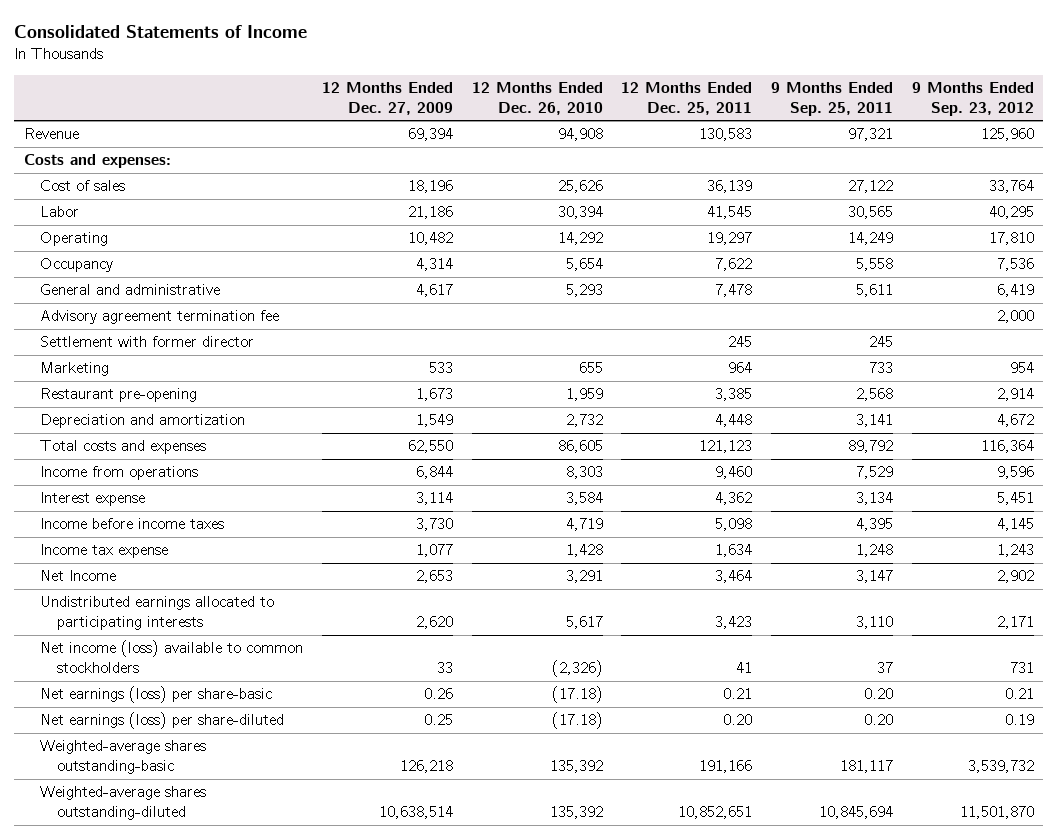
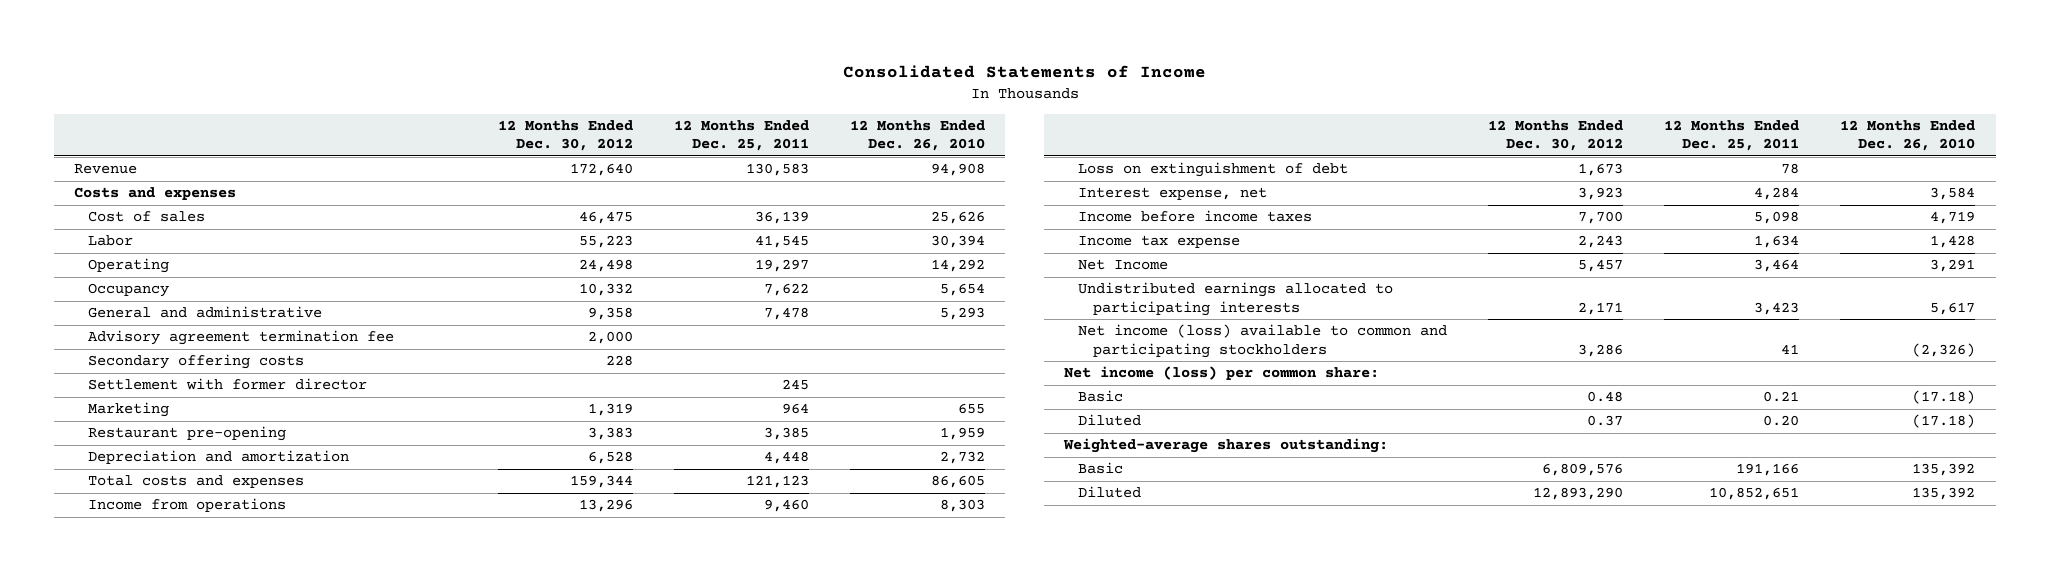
[321,82,453,115] 12 Months Ended Dec. 27, 2009 -> none
[771,82,894,116] 9 Months Ended Sep. 25, 2011 -> none
[911,82,1034,116] 9 Months Ended Sep. 23, 2012 -> none
none -> [498,120,634,152] 12 Months Ended Dec. 30, 2012
[23,154,171,169] Costs and expenses: -> [74,187,237,201] Costs and expenses
none -> [88,354,305,370] Secondary offering costs
none -> [1078,162,1349,178] Loss on extinguishment of debt
[40,492,146,507] Interest expense -> [1078,187,1268,201] Interest expense, net
[715,492,753,506] 4,362 -> [1754,187,1800,201] 4,284
[40,640,304,673] Net income (loss) available to common stockholders -> [1078,324,1448,358] Net income (loss) available to common and participating stockholders
none -> [1064,366,1380,381] Net income (loss) per common share:
[40,686,273,704] Net earnings (loss) per share-basic -> [1078,390,1124,403] Basic
[40,712,285,730] Net earnings (loss) per share-diluted -> [1078,414,1142,427] Diluted
none -> [1063,438,1389,454] Weighted-average shares outstanding:
[40,740,207,774] Weighted-average shares outstanding-basic -> [1078,462,1124,475] Basic
[40,786,207,820] Weighted-average shares outstanding-diluted -> [1078,486,1142,499] Diluted

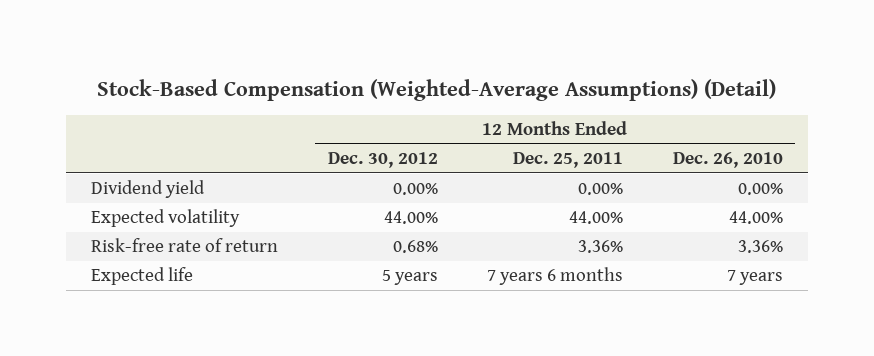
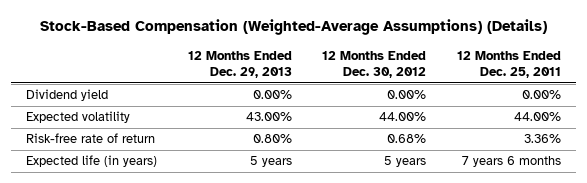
[97,78,777,101] Stock-Based Compensation (Weighted-Average Assumptions) (Detail) -> [39,19,547,36] Stock-Based Compensation (Weighted-Average Assumptions) (Details)
[673,152,784,169] Dec. 26, 2010 -> none
none -> [187,50,292,79] 12 Months Ended Dec. 29, 2013
[91,267,194,286] Expected life -> [26,155,158,168] Expected life (in years)

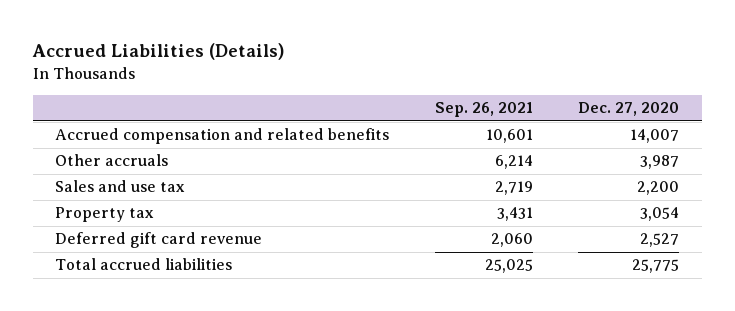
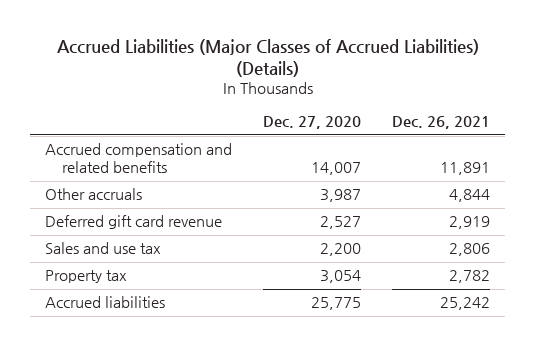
[31,43,285,61] Accrued Liabilities (Details) -> [56,38,479,78] Accrued Liabilities (Major Classes of Accrued Liabilities) (Details)
[434,102,533,118] Sep. 26, 2021 -> none
none -> [392,116,491,130] Dec. 26, 2021
[55,232,263,249] Deferred gift card revenue -> [45,215,223,230] Deferred gift card revenue
[55,258,233,271] Total accrued liabilities -> [45,296,166,309] Accrued liabilities

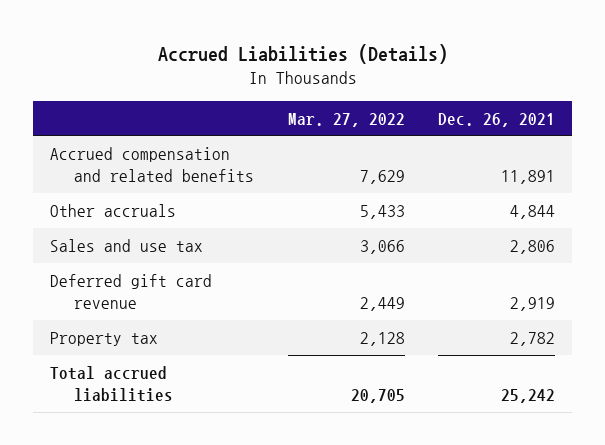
[56,38,479,78] Accrued Liabilities (Major Classes of Accrued Liabilities) (Details) -> [157,44,448,65] Accrued Liabilities (Details)
[263,116,362,130] Dec. 27, 2020 -> none
none -> [287,112,405,127] Mar. 27, 2022
[45,215,223,230] Deferred gift card revenue -> [50,273,213,309] Deferred gift card revenue
[45,296,166,309] Accrued liabilities -> [50,365,174,402] Total accrued liabilities

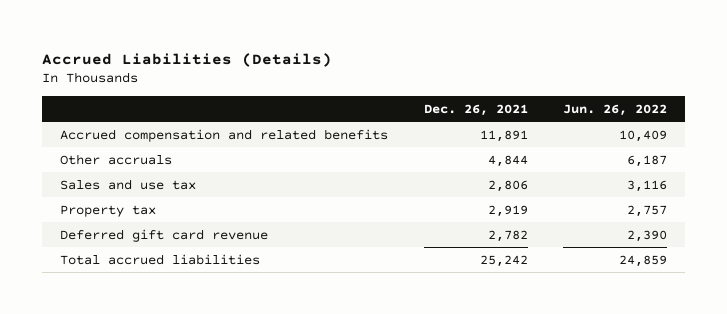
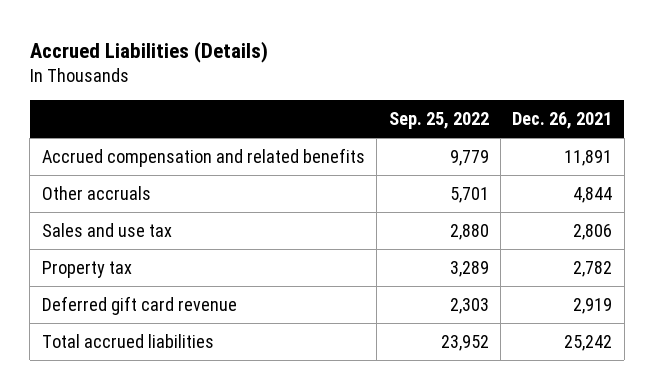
[563,103,668,116] Jun. 26, 2022 -> none
none -> [388,112,489,130] Sep. 25, 2022
[487,204,528,217] 2,919 -> [573,261,613,278] 2,782
[487,229,528,242] 2,782 -> [573,298,613,315] 2,919

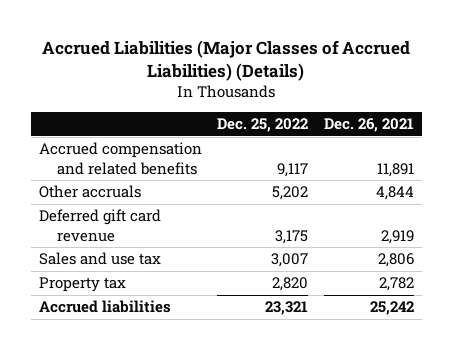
[29,40,268,63] Accrued Liabilities (Details) -> [42,39,411,81] Accrued Liabilities (Major Classes of Accrued Liabilities) (Details)
[388,112,489,130] Sep. 25, 2022 -> none
none -> [217,117,309,132] Dec. 25, 2022
[41,296,237,316] Deferred gift card revenue -> [38,209,161,242] Deferred gift card revenue
[41,334,214,349] Total accrued liabilities -> [38,300,171,314] Accrued liabilities

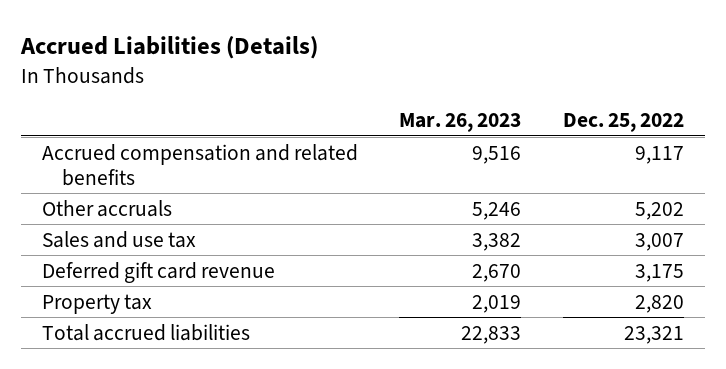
[42,39,411,81] Accrued Liabilities (Major Classes of Accrued Liabilities) (Details) -> [20,36,319,60] Accrued Liabilities (Details)
[324,117,415,132] Dec. 26, 2021 -> none
none -> [399,113,522,133] Mar. 26, 2023
[38,209,161,242] Deferred gift card revenue -> [41,261,275,283] Deferred gift card revenue
[38,300,171,314] Accrued liabilities -> [41,323,250,341] Total accrued liabilities

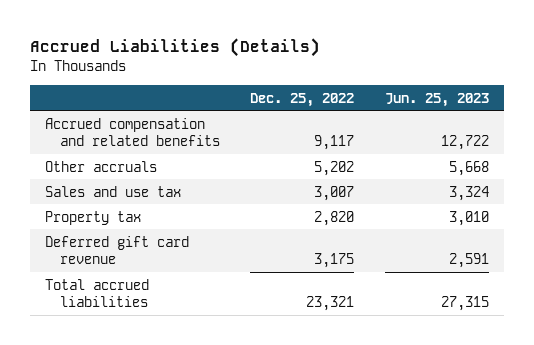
[399,113,522,133] Mar. 26, 2023 -> none
none -> [384,92,489,107] Jun. 25, 2023
[41,261,275,283] Deferred gift card revenue -> [45,235,190,265] Deferred gift card revenue

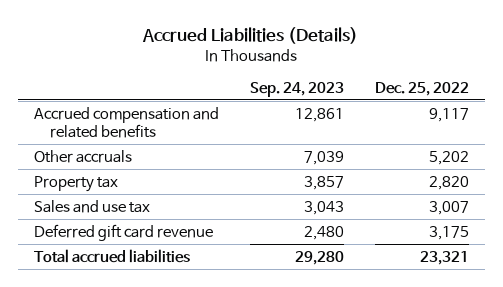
[384,92,489,107] Jun. 25, 2023 -> none
none -> [249,81,344,97] Sep. 24, 2023
[45,185,182,197] Sales and use tax -> [33,199,150,213] Sales and use tax

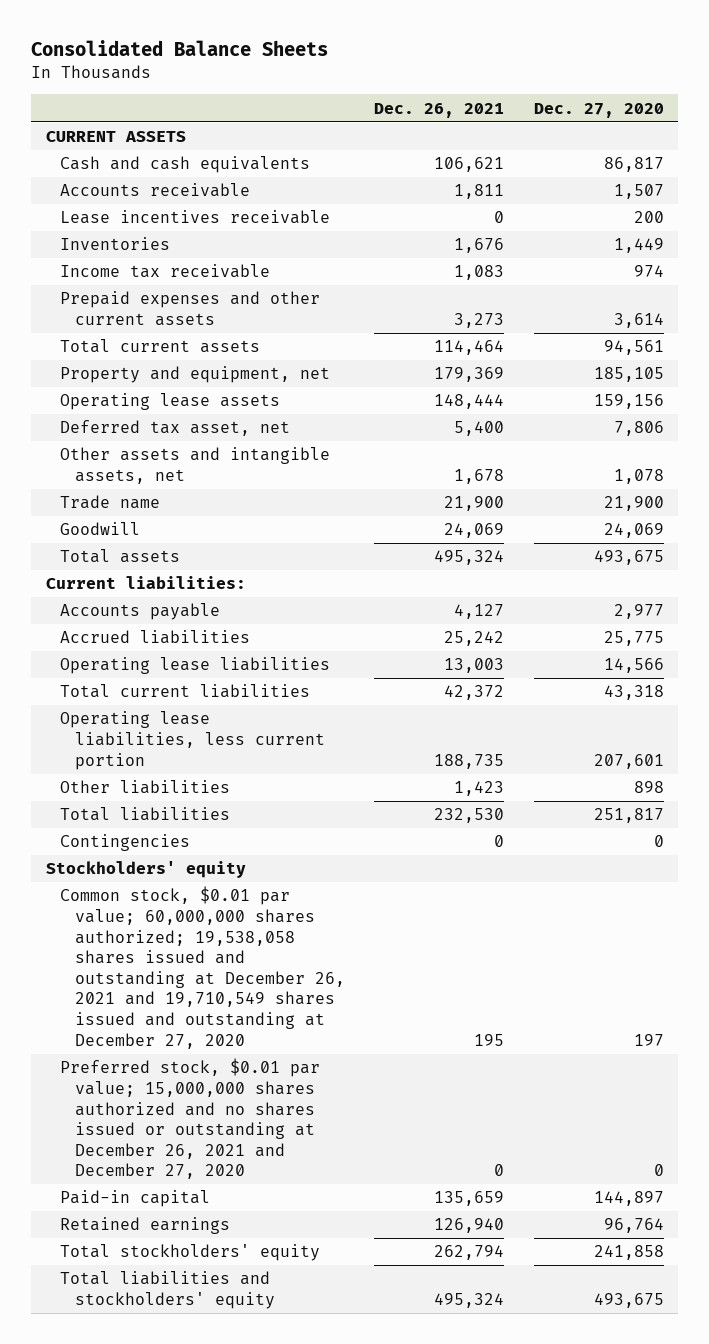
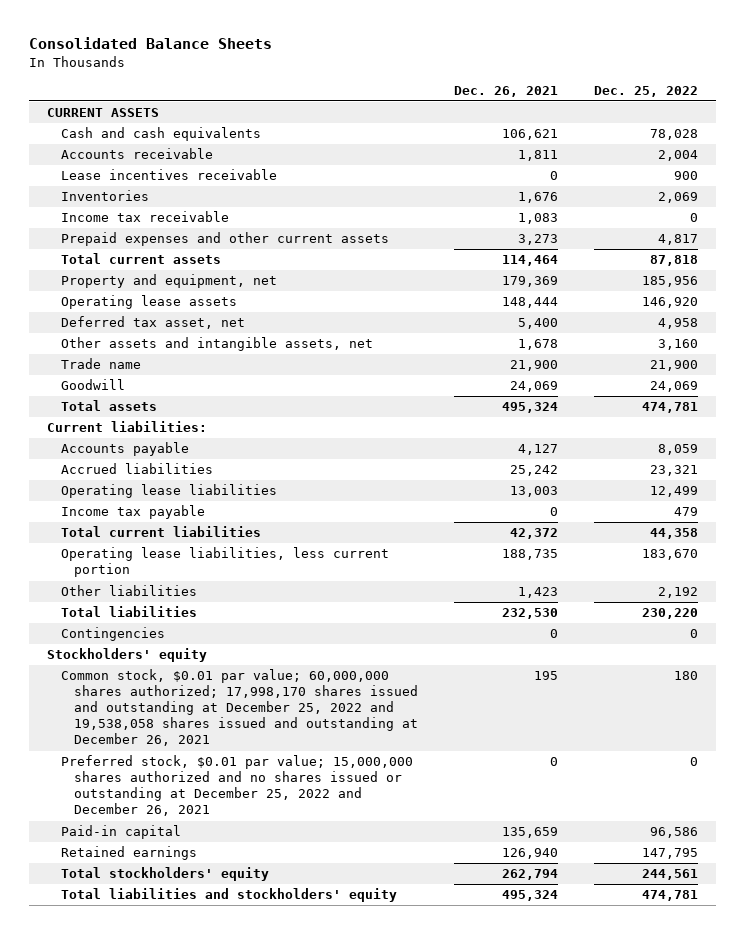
[533,102,664,118] Dec. 27, 2020 -> none
none -> [593,85,698,97] Dec. 25, 2022
none -> [60,505,205,520] Income tax payable
[60,886,346,1049] Common stock, $0.01 par value; 60,000,000 shares authorized; 19,538,058 shares issued and outstanding at December 26, 2021 and 19,710,549 shares issued and outstanding at December 27, 2020 -> [60,669,419,747] Common stock, $0.01 par value; 60,000,000 shares authorized; 17,998,170 shares issued and outstanding at December 25, 2022 and 19,538,058 shares issued and outstanding at December 26, 2021
[60,1058,321,1180] Preferred stock, $0.01 par value; 15,000,000 shares authorized and no shares issued or outstanding at December 26, 2021 and December 27, 2020 -> [60,755,413,817] Preferred stock, $0.01 par value; 15,000,000 shares authorized and no shares issued or outstanding at December 25, 2022 and December 26, 2021

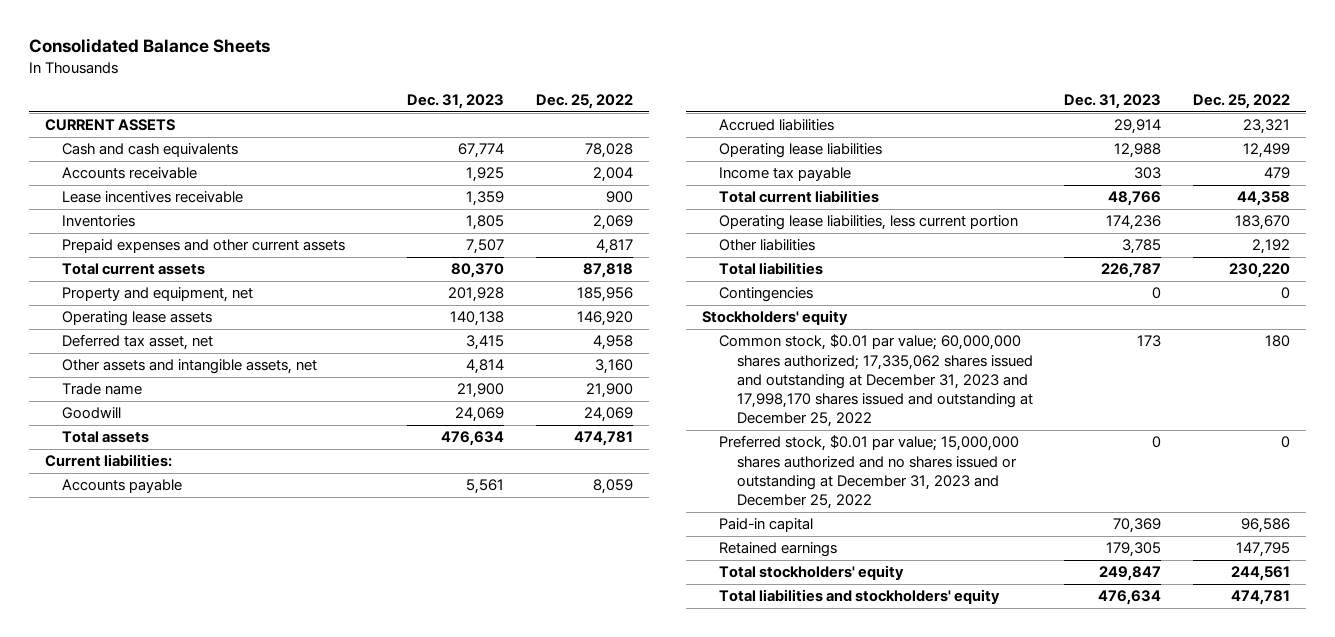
[454,85,559,97] Dec. 26, 2021 -> none
none -> [407,94,505,110] Dec. 31, 2023
[60,211,229,223] Income tax receivable -> none
[60,669,419,747] Common stock, $0.01 par value; 60,000,000 shares authorized; 17,998,170 shares issued and outstanding at December 25, 2022 and 19,538,058 shares issued and outstanding at December 26, 2021 -> [719,334,1033,428] Common stock, $0.01 par value; 60,000,000 shares authorized; 17,335,062 shares issued and outstanding at December 31, 2023 and 17,998,170 shares issued and outstanding at December 25, 2022
[60,755,413,817] Preferred stock, $0.01 par value; 15,000,000 shares authorized and no shares issued or outstanding at December 25, 2022 and December 26, 2021 -> [719,435,1020,510] Preferred stock, $0.01 par value; 15,000,000 shares authorized and no shares issued or outstanding at December 31, 2023 and December 25, 2022

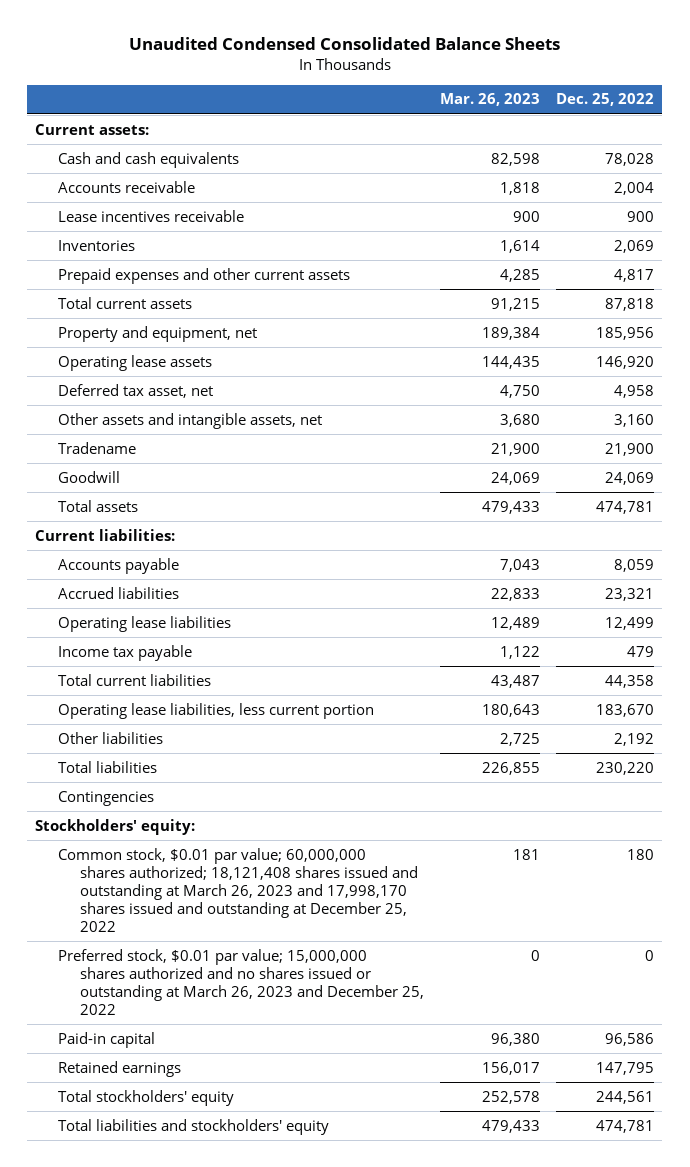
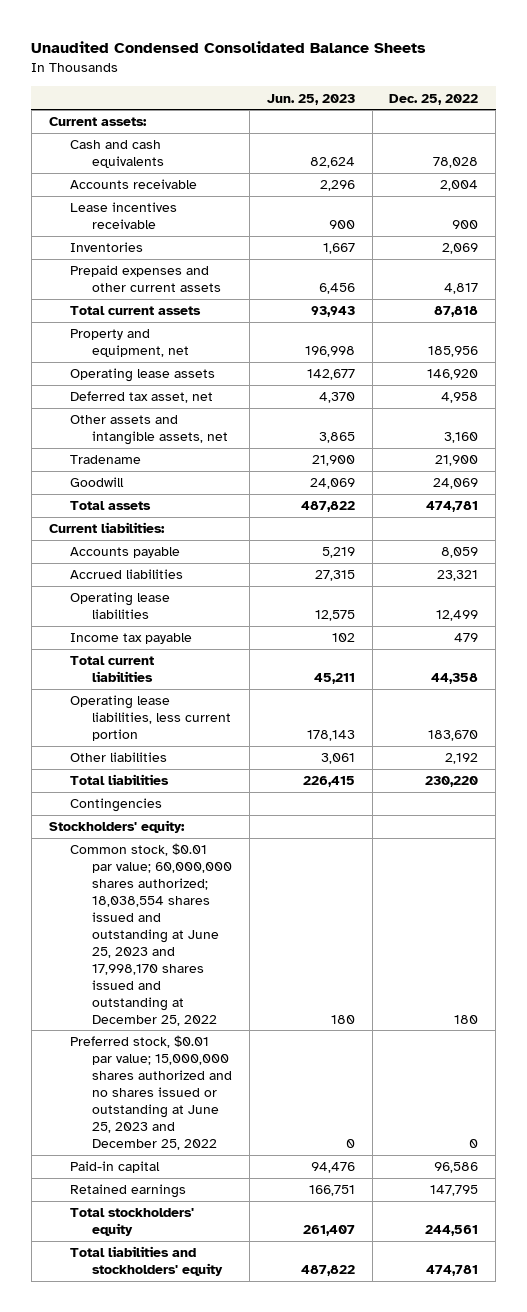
[440,93,541,107] Mar. 26, 2023 -> none
none -> [266,93,355,105] Jun. 25, 2023
[57,847,418,932] Common stock, $0.01 par value; 60,000,000 shares authorized; 18,121,408 shares issued and outstanding at March 26, 2023 and 17,998,170 shares issued and outstanding at December 25, 2022 -> [70,843,233,1026] Common stock, $0.01 par value; 60,000,000 shares authorized; 18,038,554 shares issued and outstanding at June 25, 2023 and 17,998,170 shares issued and outstanding at December 25, 2022
[57,948,424,1015] Preferred stock, $0.01 par value; 15,000,000 shares authorized and no shares issued or outstanding at March 26, 2023 and December 25, 2022 -> [70,1035,233,1150] Preferred stock, $0.01 par value; 15,000,000 shares authorized and no shares issued or outstanding at June 25, 2023 and December 25, 2022

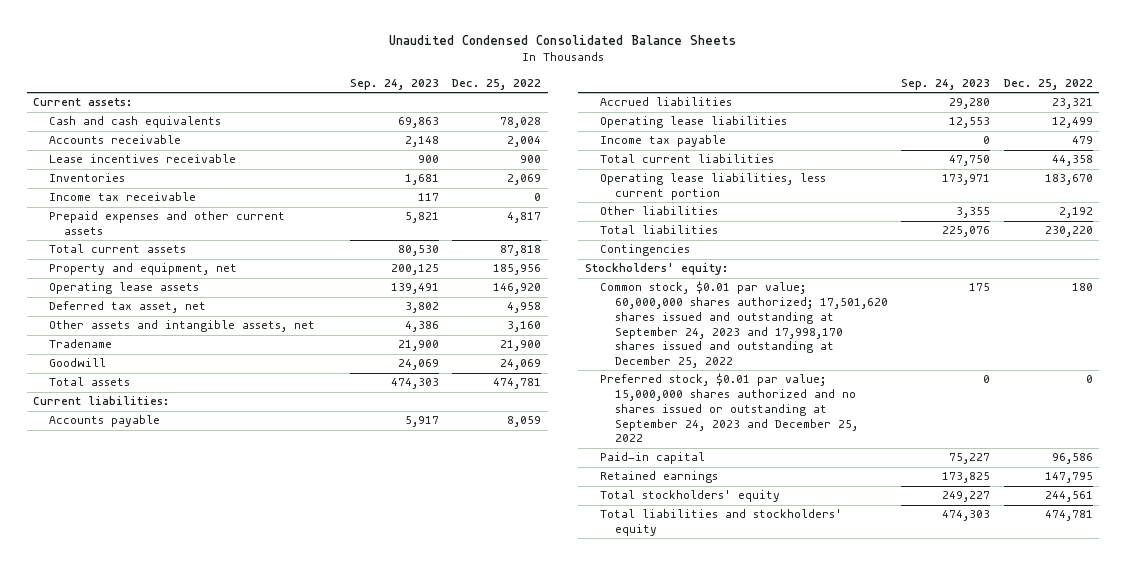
[266,93,355,105] Jun. 25, 2023 -> none
none -> [350,78,440,90] Sep. 24, 2023
none -> [48,192,196,202] Income tax receivable
[70,843,233,1026] Common stock, $0.01 par value; 60,000,000 shares authorized; 18,038,554 shares issued and outstanding at June 25, 2023 and 17,998,170 shares issued and outstanding at December 25, 2022 -> [599,281,888,369] Common stock, $0.01 par value; 60,000,000 shares authorized; 17,501,620 shares issued and outstanding at September 24, 2023 and 17,998,170 shares issued and outstanding at December 25, 2022
[70,1035,233,1150] Preferred stock, $0.01 par value; 15,000,000 shares authorized and no shares issued or outstanding at June 25, 2023 and December 25, 2022 -> [599,373,858,443] Preferred stock, $0.01 par value; 15,000,000 shares authorized and no shares issued or outstanding at September 24, 2023 and December 25, 2022

